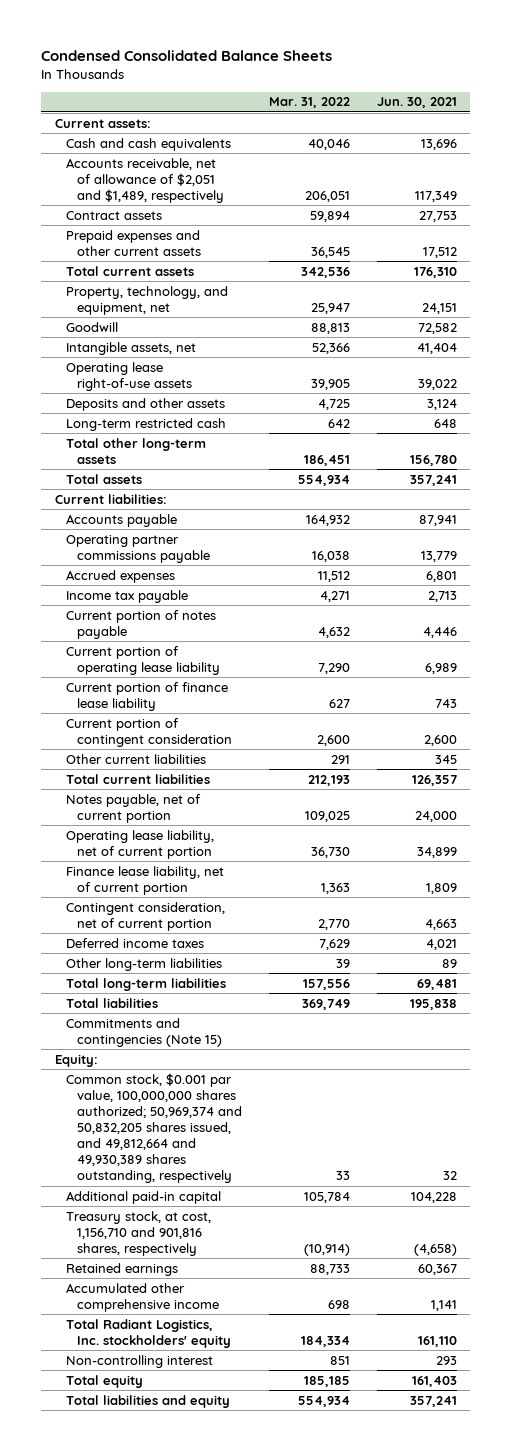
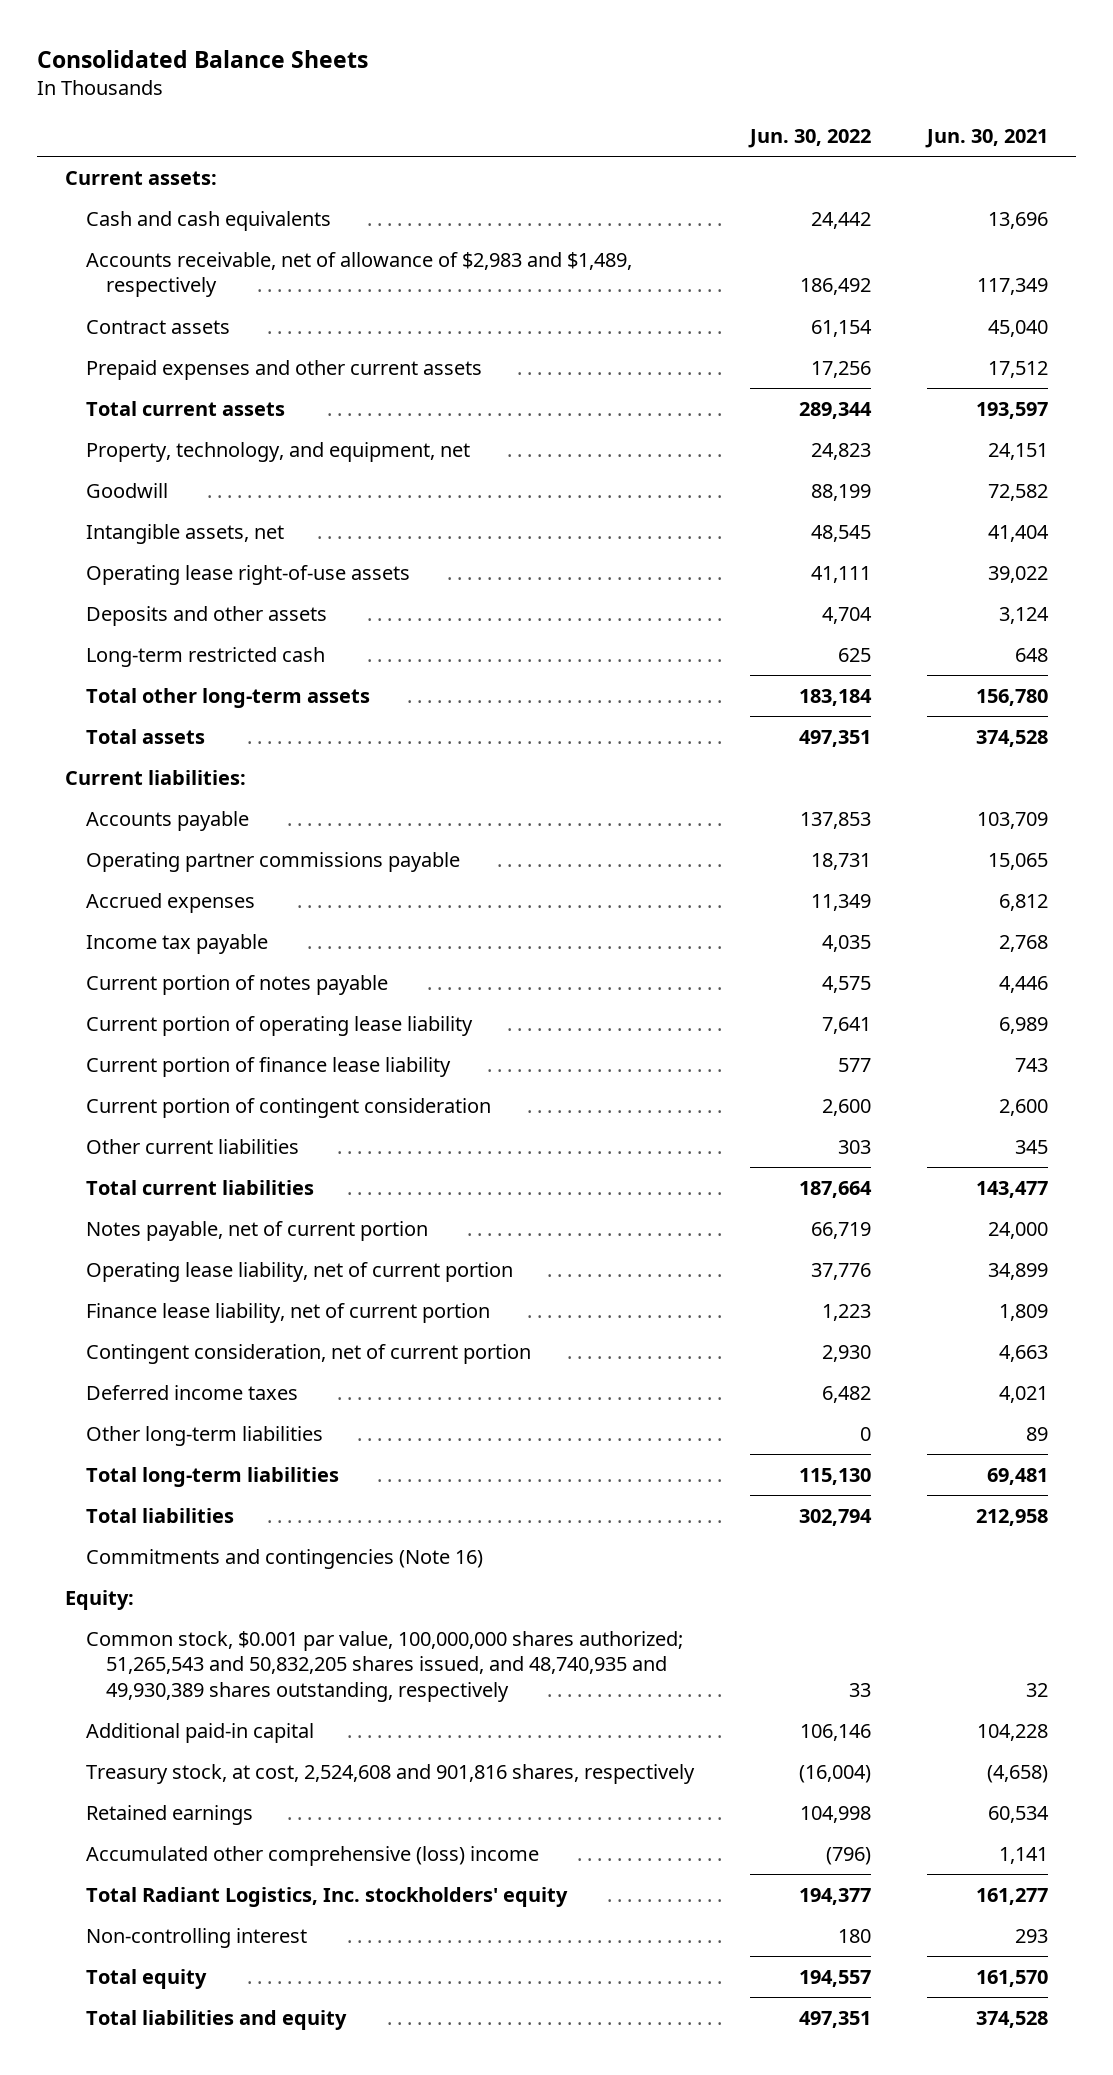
[41,50,333,62] Condensed Consolidated Balance Sheets -> [37,50,369,69] Consolidated Balance Sheets
[268,97,350,109] Mar. 31, 2022 -> none
none -> [747,128,871,148] Jun. 30, 2022
[65,157,224,203] Accounts receivable, net of allowance of $2,051 and $1,489, respectively -> [85,251,632,298] Accounts receivable, net of allowance of $2,983 and $1,489, respectively
[418,210,457,222] 27,753 -> [987,319,1048,337] 45,040
[413,266,457,278] 176,310 -> [975,401,1048,419] 193,597
[409,474,457,486] 357,241 -> [975,729,1048,747] 374,528
[418,514,457,526] 87,941 -> [976,811,1048,829] 103,709
[420,550,457,562] 13,779 -> [987,852,1048,870] 15,065
[425,570,457,582] 6,801 -> [998,893,1048,911] 6,812
[427,590,457,602] 2,713 -> [998,934,1048,952] 2,768
[411,774,457,786] 126,357 -> [975,1180,1048,1198] 143,477
[409,998,457,1010] 195,838 -> [975,1508,1048,1526] 212,958
[65,1017,222,1047] Commitments and contingencies (Note 15) -> [85,1548,483,1569] Commitments and contingencies (Note 16)
[65,1072,242,1184] Common stock, $0.001 par value, 100,000,000 shares authorized; 50,969,374 and 50,832,205 shares issued, and 49,812,664 and 49,930,389 shares outstanding, respectively -> [85,1630,683,1702] Common stock, $0.001 par value, 100,000,000 shares authorized; 51,265,543 and 50,832,205 shares issued, and 48,740,935 and 49,930,389 shares outstanding, respectively
[65,1210,211,1256] Treasury stock, at cost, 1,156,710 and 901,816 shares, respectively -> [85,1763,695,1784] Treasury stock, at cost, 2,524,608 and 901,816 shares, respectively
[417,1263,457,1275] 60,367 -> [987,1805,1049,1823] 60,534
[65,1282,219,1312] Accumulated other comprehensive income -> [85,1845,539,1866] Accumulated other comprehensive (loss) income
[417,1335,457,1347] 161,110 -> [975,1887,1048,1905] 161,277
[411,1375,457,1387] 161,403 -> [975,1969,1048,1987] 161,570
[409,1395,457,1407] 357,241 -> [975,2010,1048,2028] 374,528

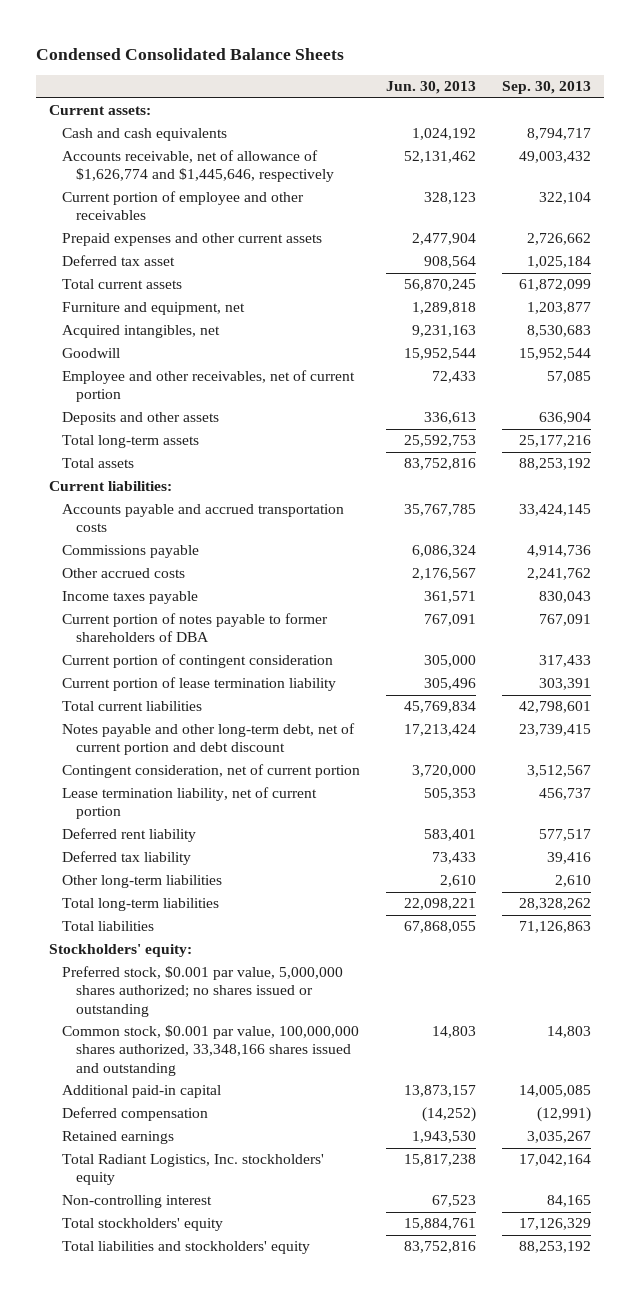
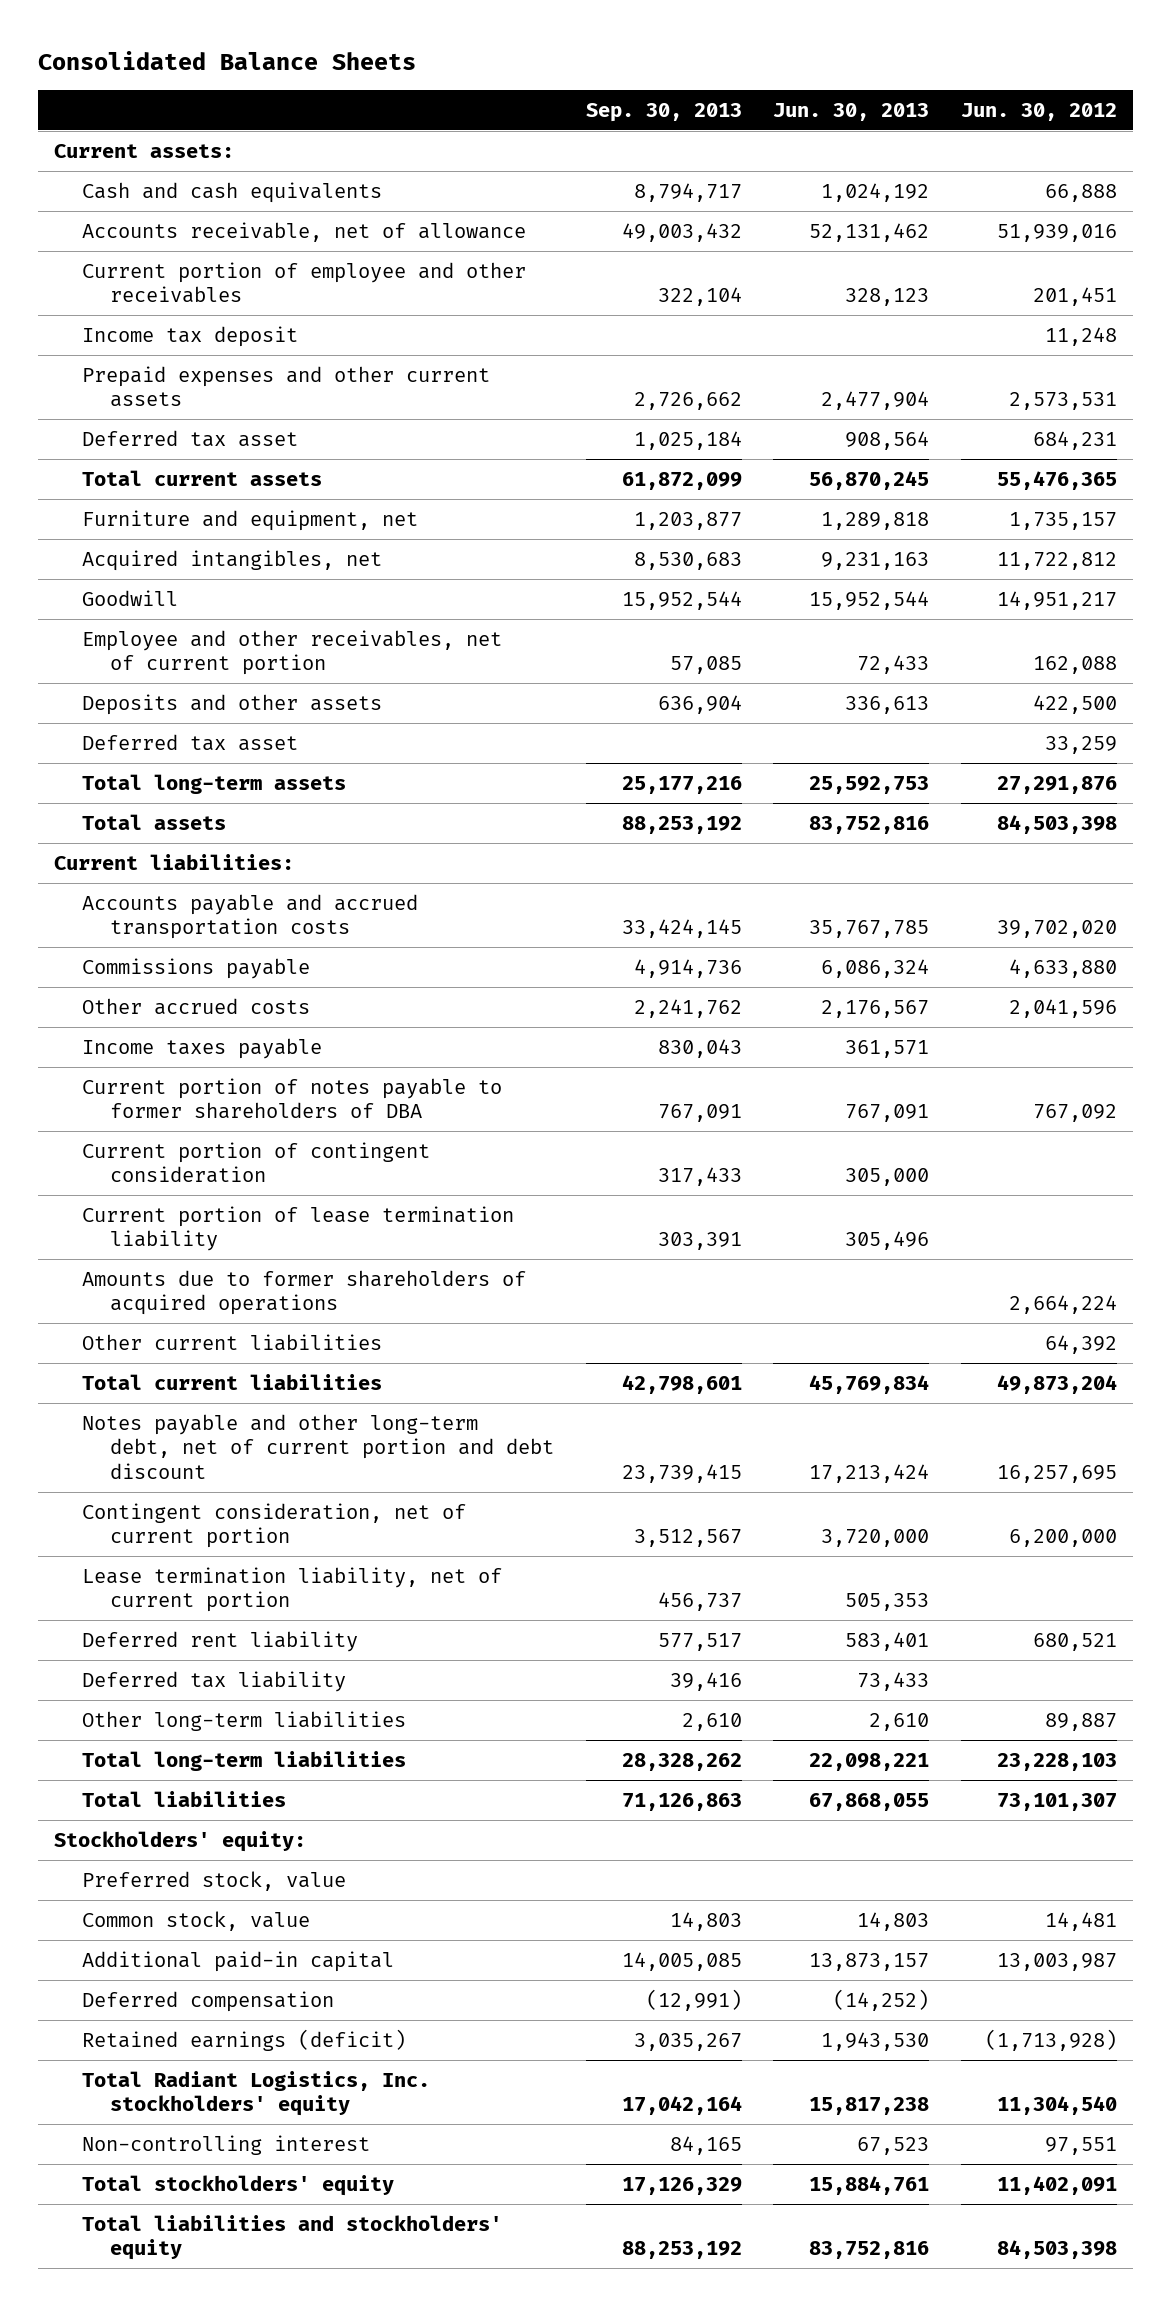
[35,47,344,60] Condensed Consolidated Balance Sheets -> [38,50,417,70] Consolidated Balance Sheets
none -> [960,102,1117,121] Jun. 30, 2012
[62,150,334,183] Accounts receivable, net of allowance of $1,626,774 and $1,445,646, respectively -> [82,221,527,242] Accounts receivable, net of allowance
none -> [82,325,299,347] Income tax deposit
none -> [82,733,299,751] Deferred tax asset
none -> [82,1269,527,1316] Amounts due to former shareholders of acquired operations
none -> [82,1333,383,1351] Other current liabilities
[62,966,344,1017] Preferred stock, $0.001 par value, 5,000,000 shares authorized; no shares issued or outstanding -> [82,1870,347,1891] Preferred stock, value
[62,1025,360,1076] Common stock, $0.001 par value, 100,000,000 shares authorized, 33,348,166 shares issued and outstanding -> [82,1910,311,1931] Common stock, value
[62,1131,175,1145] Retained earnings -> [82,2028,407,2051] Retained earnings (deficit)

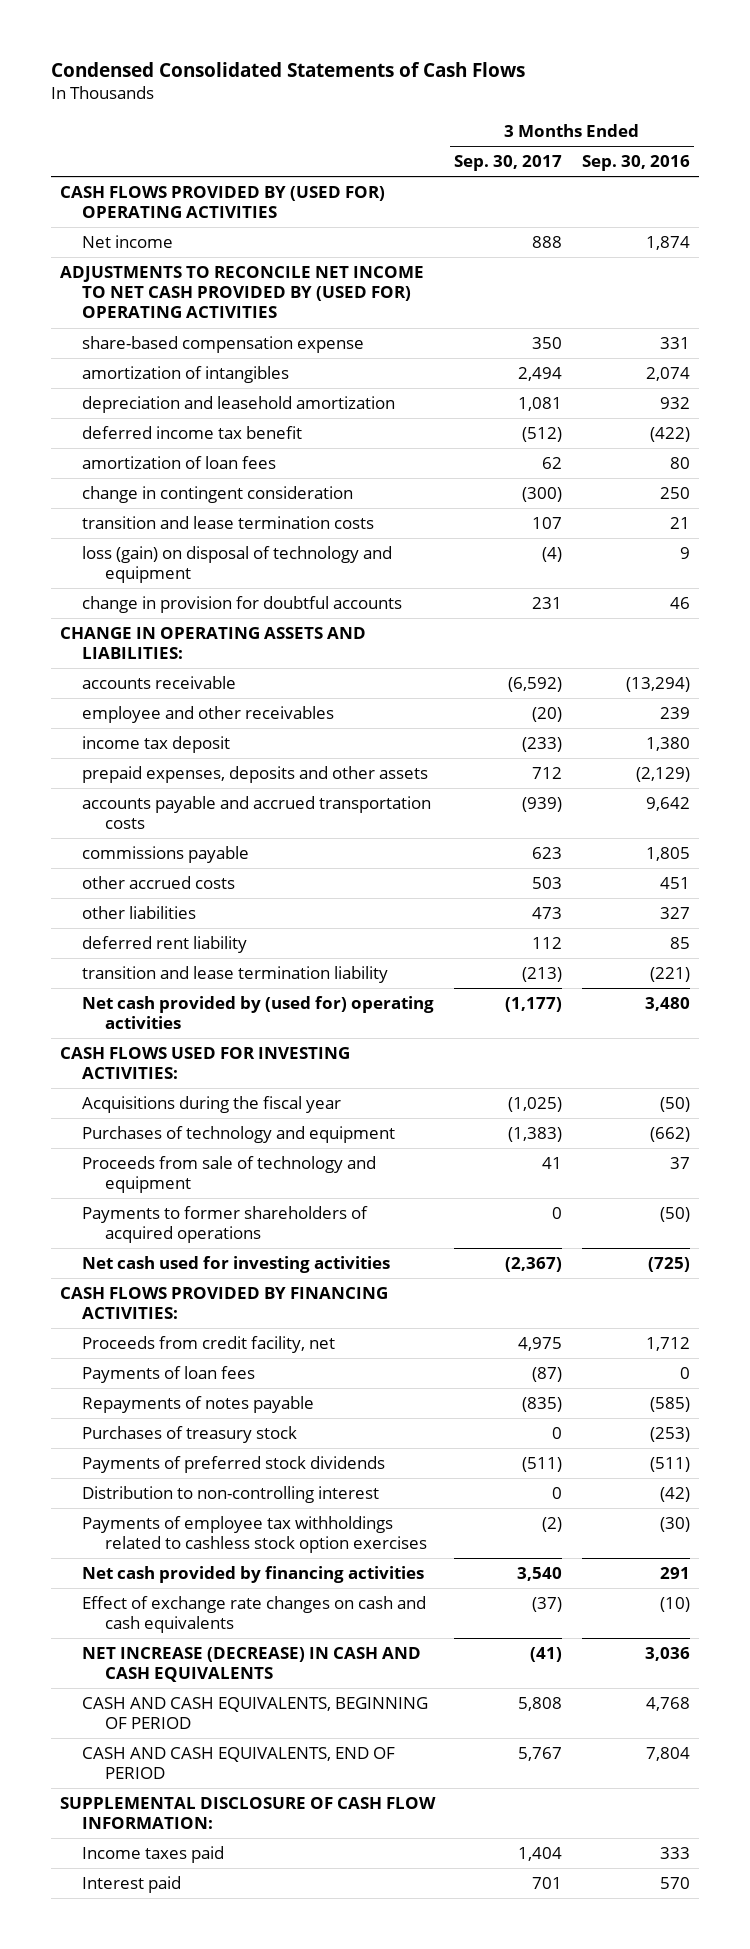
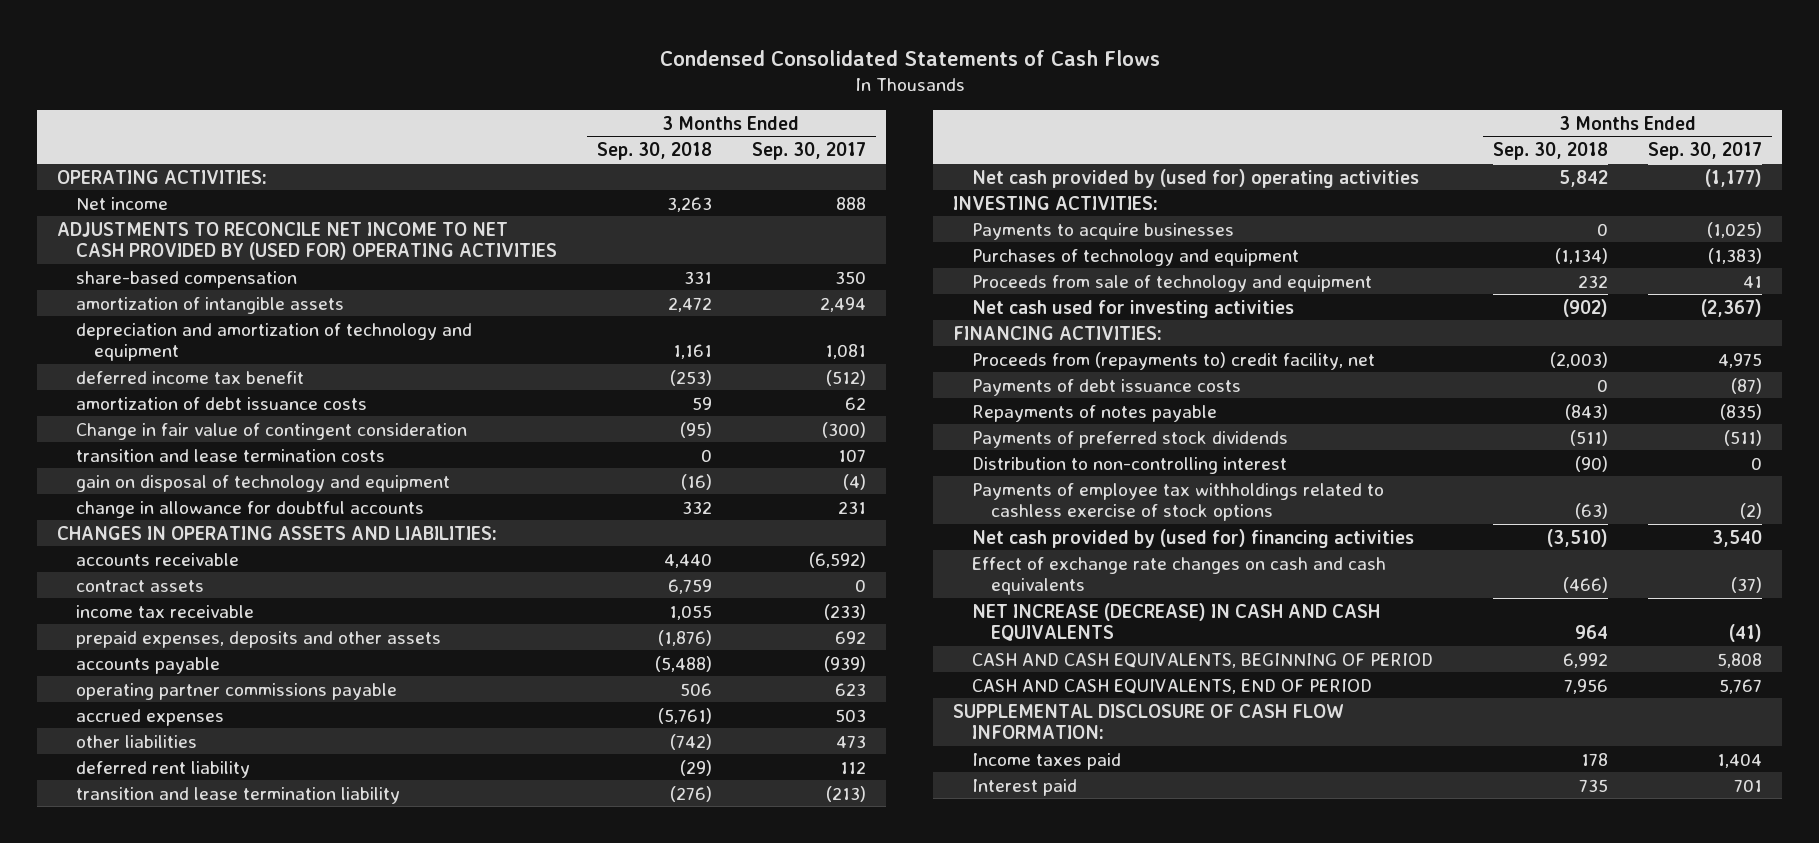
[581,155,690,172] Sep. 30, 2016 -> none
none -> [596,142,712,161] Sep. 30, 2018
[60,186,386,219] CASH FLOWS PROVIDED BY (USED FOR) OPERATING ACTIVITIES -> none
none -> [56,169,267,184] OPERATING ACTIVITIES:
[82,336,365,354] share-based compensation expense -> [75,270,297,288] share-based compensation
[82,366,290,384] amortization of intangibles -> [75,296,344,314] amortization of intangible assets
[82,396,396,414] depreciation and leasehold amortization -> [75,322,472,362] depreciation and amortization of technology and equipment
[82,456,277,470] amortization of loan fees -> [75,396,367,410] amortization of debt issuance costs
[82,486,354,504] change in contingent consideration -> [75,422,467,440] Change in fair value of contingent consideration
[82,546,393,584] loss (gain) on disposal of technology and equipment -> [75,474,450,492] gain on disposal of technology and equipment
[82,596,403,614] change in provision for doubtful accounts -> [75,500,424,518] change in allowance for doubtful accounts
[60,627,367,660] CHANGE IN OPERATING ASSETS AND LIABILITIES: -> [56,525,497,540] CHANGES IN OPERATING ASSETS AND LIABILITIES:
[82,706,335,724] employee and other receivables -> none
[82,876,236,890] other accrued costs -> none
none -> [75,579,204,592] contract assets
[82,736,231,754] income tax deposit -> [75,604,254,618] income tax receivable
[532,767,563,780] 712 -> [834,630,866,644] 692
[82,796,432,830] accounts payable and accrued transportation costs -> [75,656,220,674] accounts payable
[82,846,250,864] commissions payable -> [75,682,397,700] operating partner commissions payable
none -> [75,708,224,726] accrued expenses
[60,1047,351,1080] CASH FLOWS USED FOR INVESTING ACTIVITIES: -> none
none -> [953,195,1159,210] INVESTING ACTIVITIES:
[82,1096,342,1114] Acquisitions during the fiscal year -> [972,222,1235,240] Payments to acquire businesses
[82,1206,369,1244] Payments to former shareholders of acquired operations -> none
[60,1287,389,1320] CASH FLOWS PROVIDED BY FINANCING ACTIVITIES: -> none
[82,1366,256,1384] Payments of loan fees -> none
none -> [953,325,1163,340] FINANCING ACTIVITIES:
[82,1336,336,1354] Proceeds from credit facility, net -> [972,351,1376,370] Proceeds from (repayments to) credit facility, net
none -> [972,378,1242,396] Payments of debt issuance costs
[82,1426,298,1444] Purchases of treasury stock -> none
[82,1516,427,1554] Payments of employee tax withholdings related to cashless stock option exercises -> [972,482,1385,522] Payments of employee tax withholdings related to cashless exercise of stock options
[82,1566,425,1584] Net cash provided by financing activities -> [972,528,1415,548] Net cash provided by (used for) financing activities

